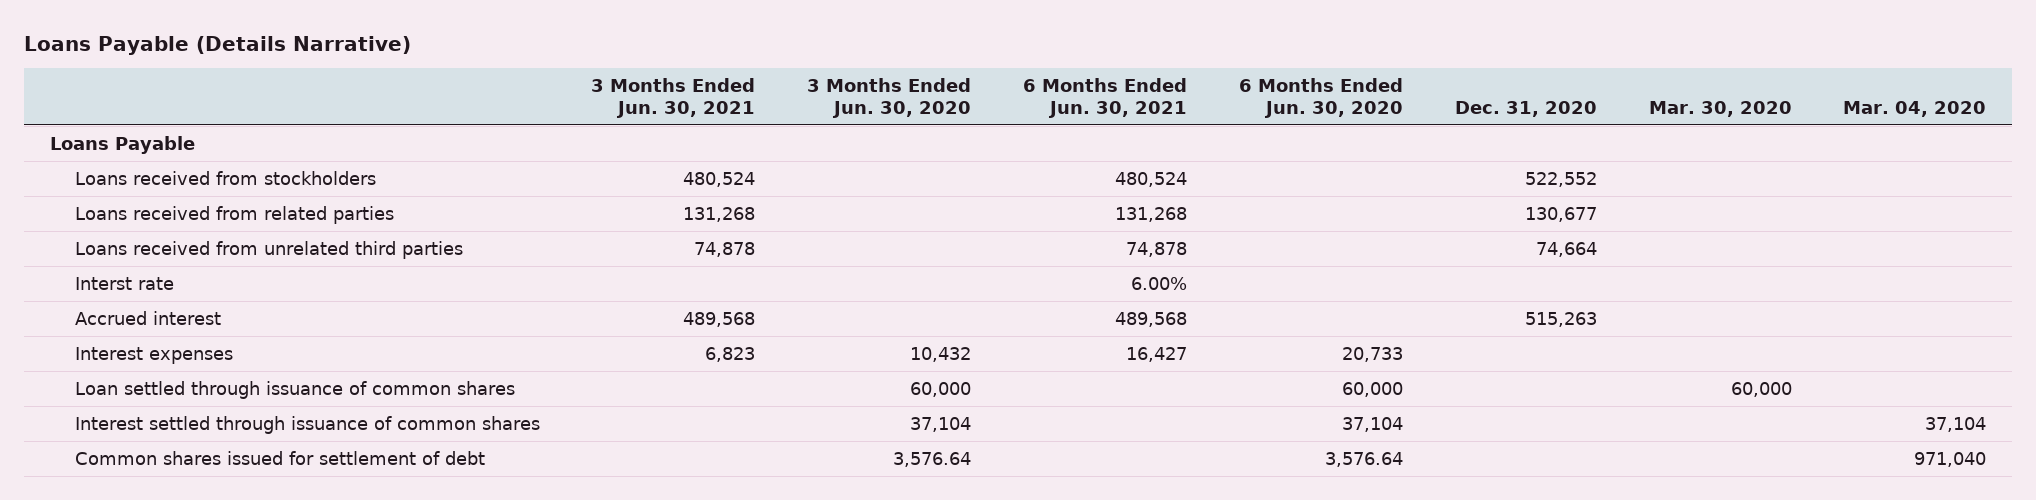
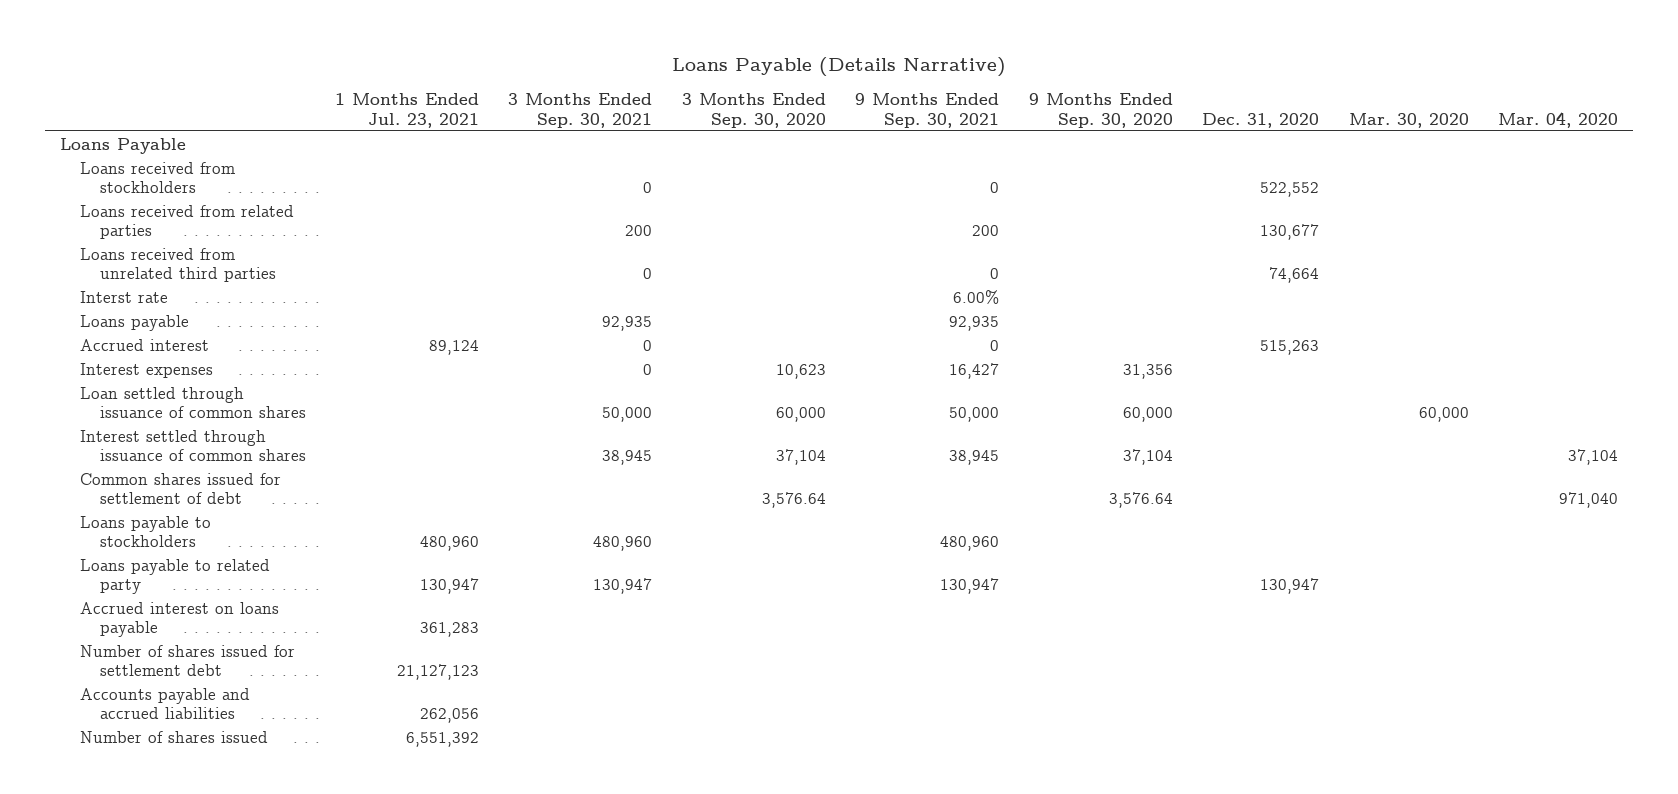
[591,77,756,118] 3 Months Ended Jun. 30, 2021 -> none
[807,77,972,118] 3 Months Ended Jun. 30, 2020 -> none
[1023,77,1188,118] 6 Months Ended Jun. 30, 2021 -> none
[1238,77,1403,118] 6 Months Ended Jun. 30, 2020 -> none
none -> [335,93,480,128] 1 Months Ended Jul. 23, 2021
none -> [508,93,653,128] 3 Months Ended Sep. 30, 2021
none -> [681,93,826,128] 3 Months Ended Sep. 30, 2020
none -> [855,93,1000,128] 9 Months Ended Sep. 30, 2021
none -> [1028,93,1173,128] 9 Months Ended Sep. 30, 2020
none -> [79,314,189,331] Loans payable
none -> [79,515,211,548] Loans payable to stockholders
none -> [79,558,270,595] Loans payable to related party
none -> [79,601,279,638] Accrued interest on loans payable
none -> [79,644,295,677] Number of shares issued for settlement debt
none -> [79,687,250,720] Accounts payable and accrued liabilities
none -> [79,730,268,743] Number of shares issued

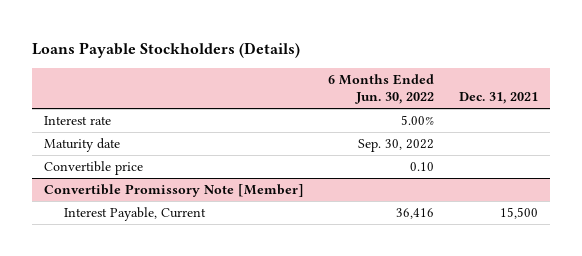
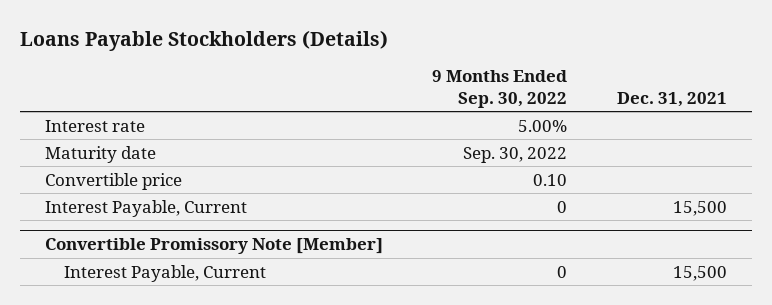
[328,73,435,105] 6 Months Ended Jun. 30, 2022 -> none
none -> [432,70,568,108] 9 Months Ended Sep. 30, 2022
none -> [44,199,247,217] Interest Payable, Current

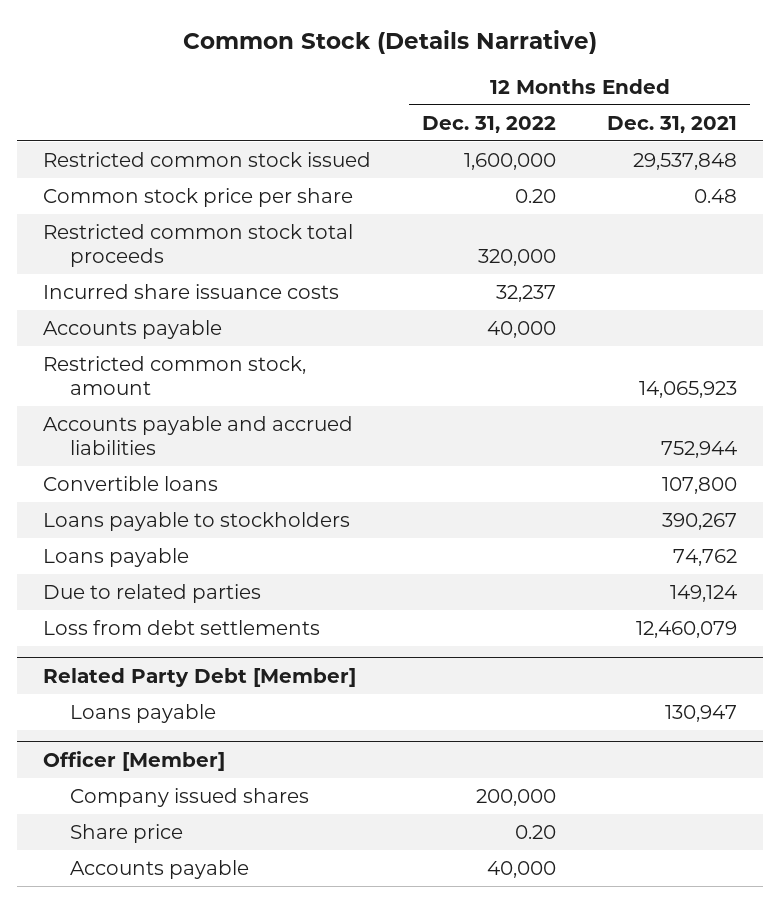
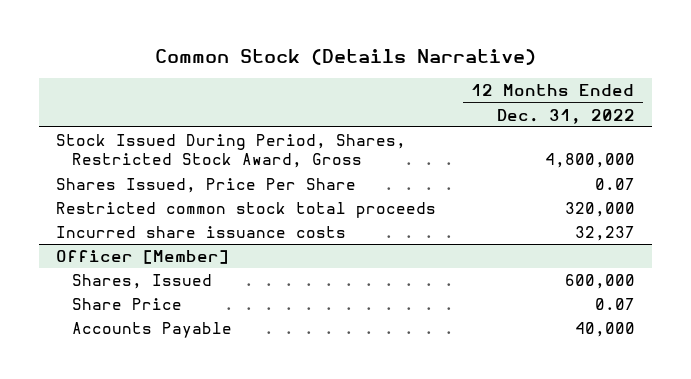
[607,115,738,133] Dec. 31, 2021 -> none
[42,152,371,168] Restricted common stock issued -> [56,134,407,169] Stock Issued During Period, Shares, Restricted Stock Award, Gross
[464,153,557,171] 1,600,000 -> [544,153,635,169] 4,800,000
[42,188,353,208] Common stock price per share -> [56,178,357,194] Shares Issued, Price Per Share
[515,189,557,204] 0.20 -> [594,178,635,191] 0.07
[42,320,222,340] Accounts payable -> none
[42,356,306,395] Restricted common stock, amount -> none
[42,416,353,455] Accounts payable and accrued liabilities -> none
[42,476,218,492] Convertible loans -> none
[42,512,350,532] Loans payable to stockholders -> none
[42,548,189,568] Loans payable -> none
[42,584,261,604] Due to related parties -> none
[42,620,320,636] Loss from debt settlements -> none
[42,667,356,687] Related Party Debt [Member] -> none
[69,704,216,724] Loans payable -> none
[69,788,309,808] Company issued shares -> [72,274,213,290] Shares, Issued
[476,789,557,807] 200,000 -> [564,274,635,290] 600,000
[69,824,183,844] Share price -> [72,298,183,311] Share Price
[515,825,557,840] 0.20 -> [594,298,635,311] 0.07
[69,860,249,880] Accounts payable -> [72,322,233,339] Accounts Payable

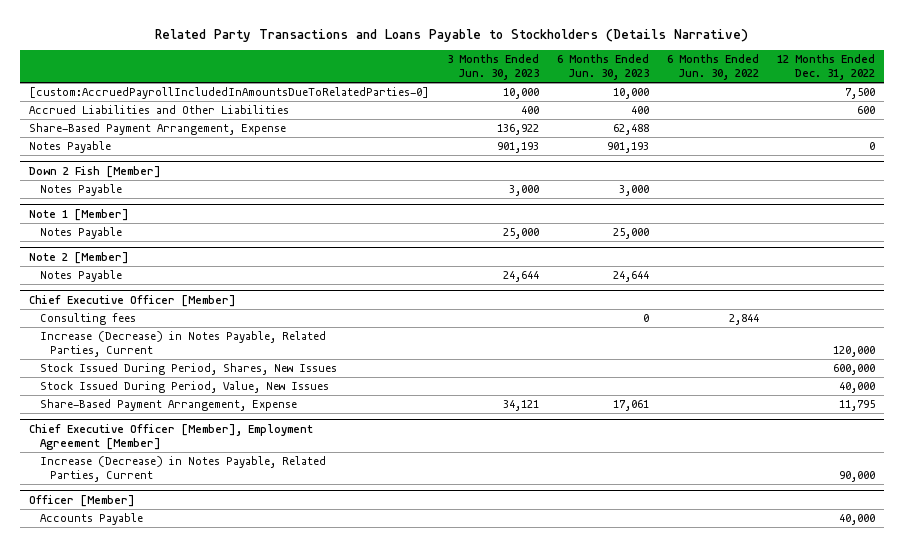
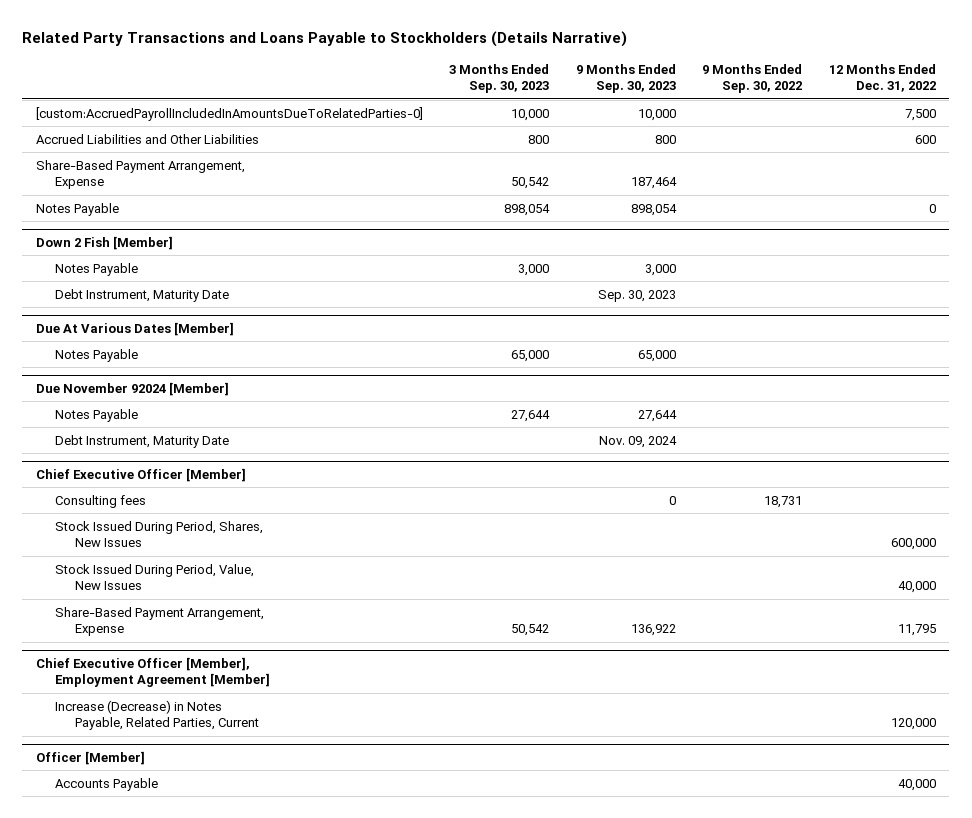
[447,54,540,81] 3 Months Ended Jun. 30, 2023 -> none
[557,54,650,81] 6 Months Ended Jun. 30, 2023 -> none
[667,54,760,81] 6 Months Ended Jun. 30, 2022 -> none
none -> [449,64,550,94] 3 Months Ended Sep. 30, 2023
none -> [575,64,676,94] 9 Months Ended Sep. 30, 2023
none -> [702,64,803,94] 9 Months Ended Sep. 30, 2022
[29,209,130,222] Note 1 [Member] -> none
[39,227,122,240] Notes Payable -> none
[29,252,130,265] Note 2 [Member] -> none
[39,270,122,283] Notes Payable -> none
none -> [55,288,230,302] Debt Instrument, Maturity Date
none -> [35,321,234,336] Due At Various Dates [Member]
none -> [55,348,139,362] Notes Payable
none -> [35,381,229,396] Due November 92024 [Member]
none -> [55,408,139,422] Notes Payable
none -> [55,434,230,448] Debt Instrument, Maturity Date
[39,331,326,358] Increase (Decrease) in Notes Payable, Related Parties, Current -> none
[838,471,875,483] 90,000 -> [891,718,937,731] 120,000

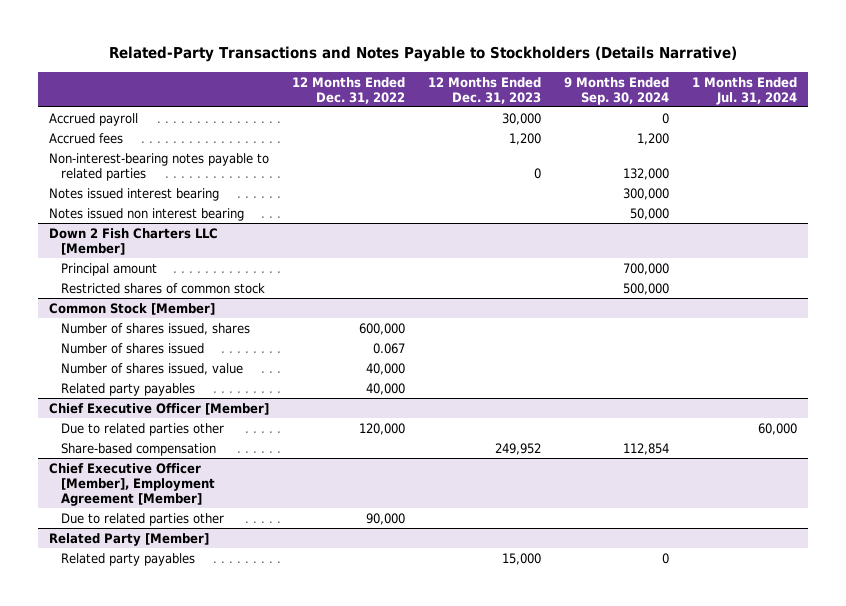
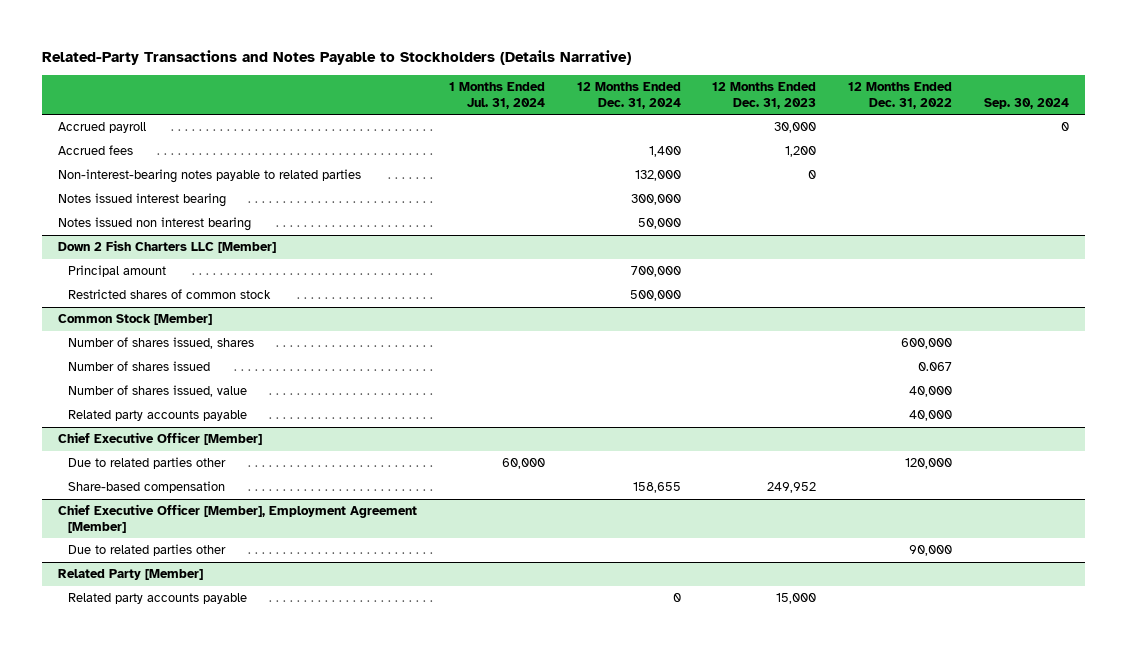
[563,76,669,105] 9 Months Ended Sep. 30, 2024 -> none
none -> [576,82,681,109] 12 Months Ended Dec. 31, 2024
none -> [983,97,1069,109] Sep. 30, 2024
[60,382,195,396] Related party payables -> [67,410,247,422] Related party accounts payable
[60,552,195,566] Related party payables -> [67,593,247,605] Related party accounts payable

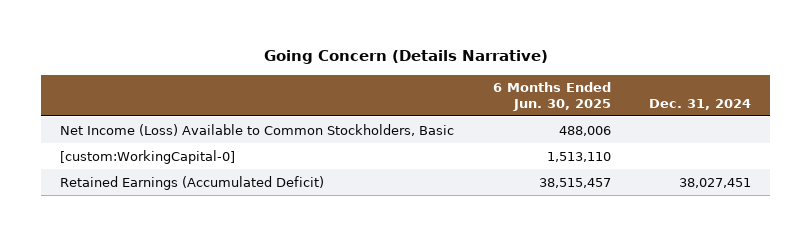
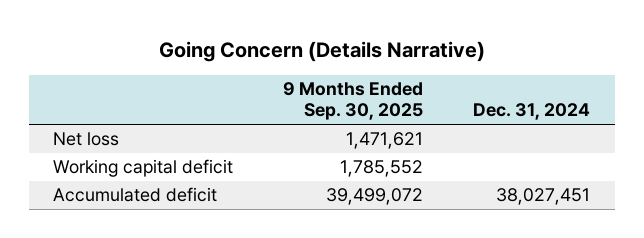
[492,82,611,111] 6 Months Ended Jun. 30, 2025 -> none
none -> [283,82,424,121] 9 Months Ended Sep. 30, 2025
[60,123,455,136] Net Income (Loss) Available to Common Stockholders, Basic -> [53,132,120,147] Net loss
[60,149,236,164] [custom:WorkingCapital-0] -> [53,159,234,178] Working capital deficit
[60,175,325,190] Retained Earnings (Accumulated Deficit) -> [53,187,218,203] Accumulated deficit

